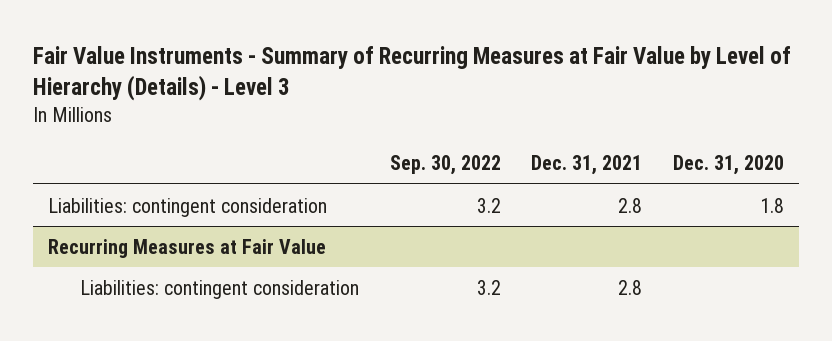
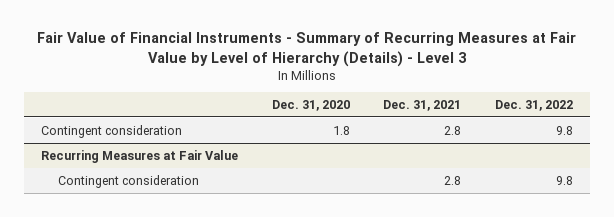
[32,46,791,102] Fair Value Instruments - Summary of Recurring Measures at Fair Value by Level of Hierarchy (Details) - Level 3 -> [36,32,576,67] Fair Value of Financial Instruments - Summary of Recurring Measures at Fair Value by Level of Hierarchy (Details) - Level 3
[389,155,501,176] Sep. 30, 2022 -> none
none -> [495,99,574,111] Dec. 31, 2022
[48,197,328,217] Liabilities: contingent consideration -> [40,124,182,138] Contingent consideration
[80,279,360,299] Liabilities: contingent consideration -> [57,174,199,188] Contingent consideration

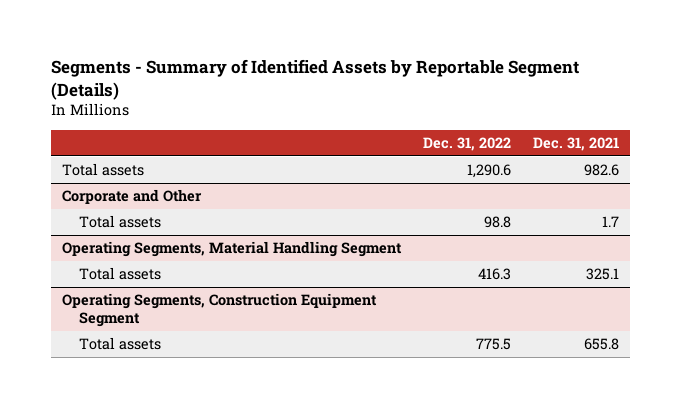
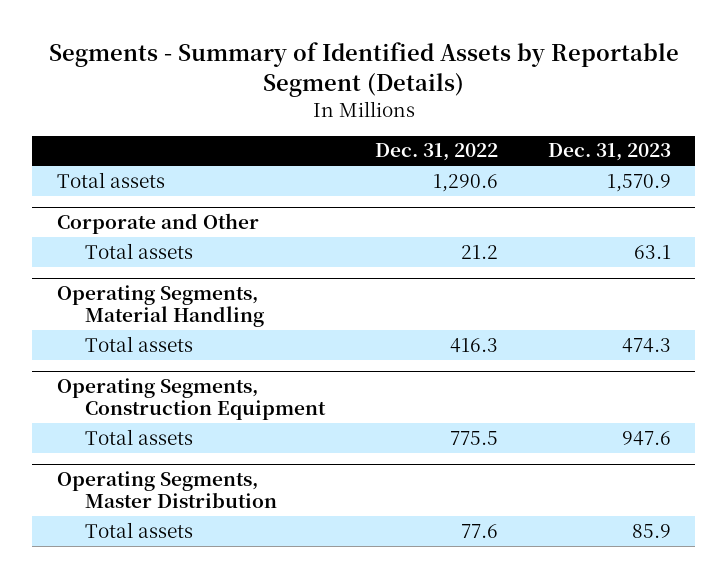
[533,137,620,152] Dec. 31, 2021 -> none
none -> [547,143,671,162] Dec. 31, 2023
[483,216,511,229] 98.8 -> [461,244,499,259] 21.2
[61,241,402,258] Operating Segments, Material Handling Segment -> [56,284,265,327] Operating Segments, Material Handling
[61,293,377,328] Operating Segments, Construction Equipment Segment -> [56,377,327,420] Operating Segments, Construction Equipment
none -> [56,470,278,508] Operating Segments, Master Distribution
none -> [85,521,194,538] Total assets

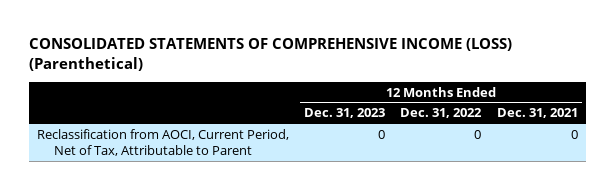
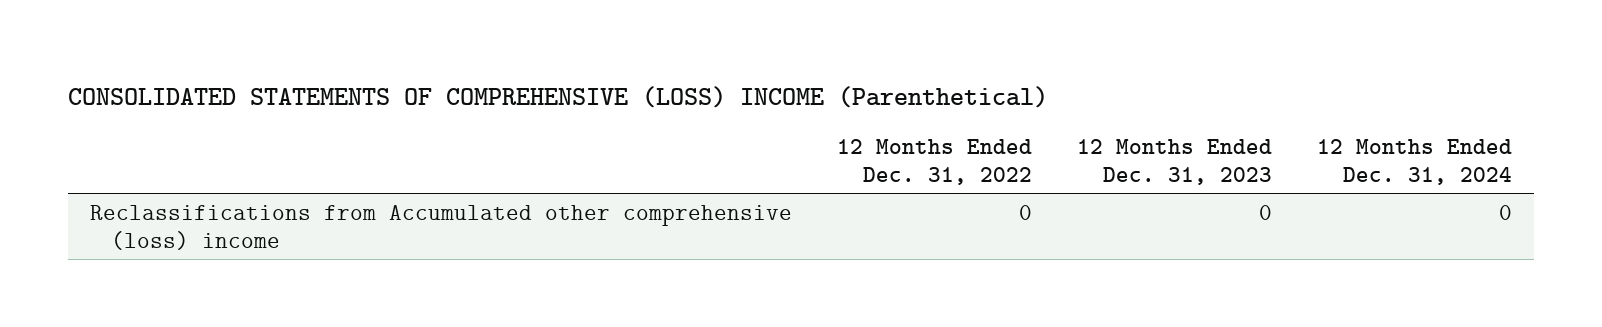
[28,37,512,71] CONSOLIDATED STATEMENTS OF COMPREHENSIVE INCOME (LOSS) (Parenthetical) -> [67,85,1048,108] CONSOLIDATED STATEMENTS OF COMPREHENSIVE (LOSS) INCOME (Parenthetical)
[496,108,578,119] Dec. 31, 2021 -> none
none -> [1316,138,1512,185] 12 Months Ended Dec. 31, 2024
[36,128,289,156] Reclassification from AOCI, Current Period, Net of Tax, Attributable to Parent -> [90,204,793,250] Reclassifications from Accumulated other comprehensive (loss) income

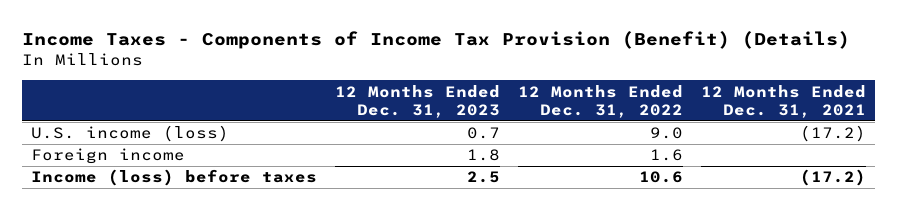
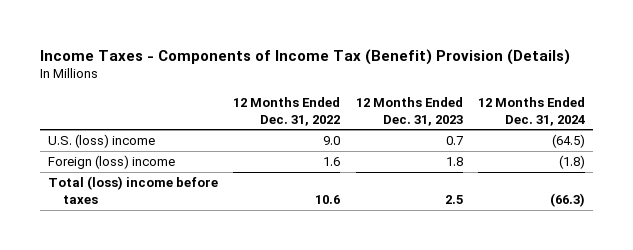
[22,31,851,50] Income Taxes - Components of Income Tax Provision (Benefit) (Details) -> [40,48,571,65] Income Taxes - Components of Income Tax (Benefit) Provision (Details)
[700,84,866,118] 12 Months Ended Dec. 31, 2021 -> none
none -> [478,96,586,126] 12 Months Ended Dec. 31, 2024
[31,125,230,143] U.S. income (loss) -> [47,134,155,149] U.S. (loss) income
[31,148,186,165] Foreign income -> [47,155,175,170] Foreign (loss) income
[31,169,318,187] Income (loss) before taxes -> [47,176,218,204] Total (loss) income before taxes

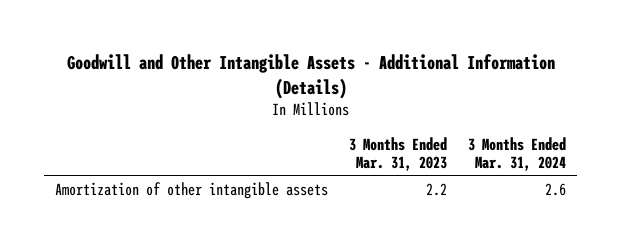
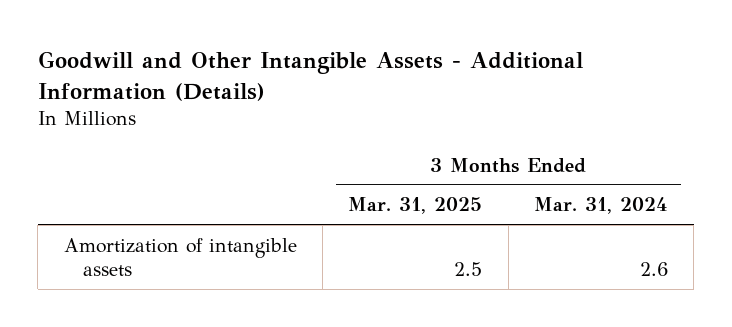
[349,136,448,172] 3 Months Ended Mar. 31, 2023 -> none
none -> [348,197,483,215] Mar. 31, 2025
[54,182,328,200] Amortization of other intangible assets -> [63,237,297,277] Amortization of intangible assets

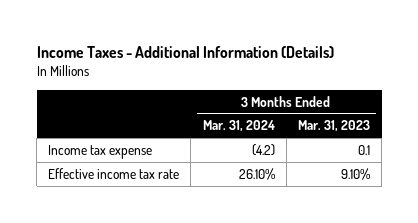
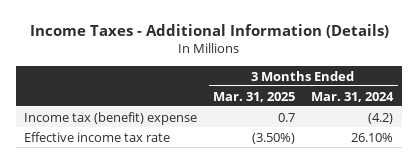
[297,120,370,133] Mar. 31, 2023 -> none
none -> [213,91,296,102] Mar. 31, 2025
[48,144,153,159] Income tax expense -> [23,111,197,125] Income tax (benefit) expense

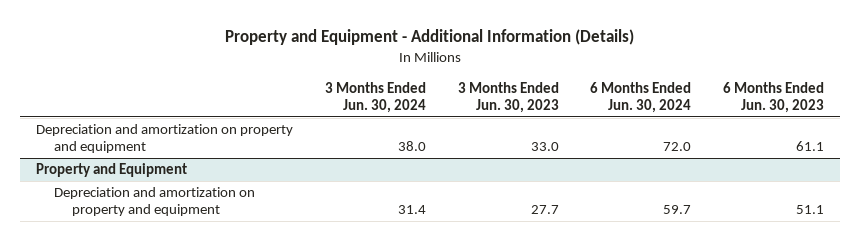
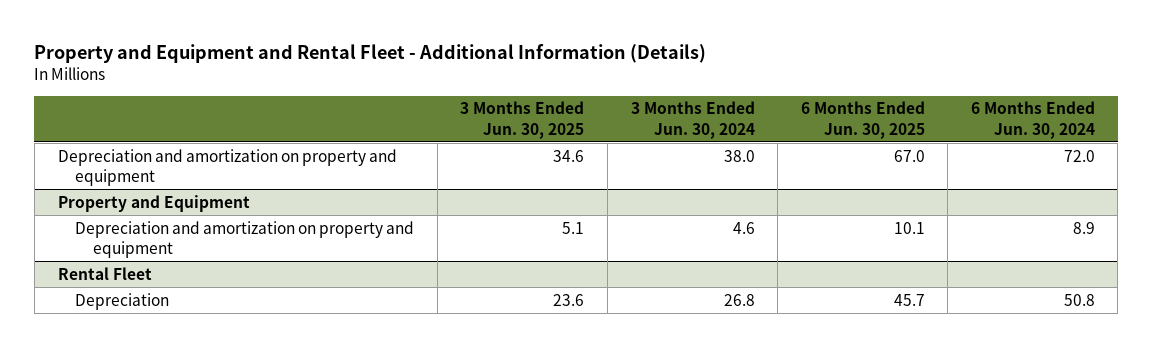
[225,29,635,46] Property and Equipment - Additional Information (Details) -> [34,43,707,63] Property and Equipment and Rental Fleet - Additional Information (Details)
[457,81,559,113] 3 Months Ended Jun. 30, 2023 -> none
[723,81,825,113] 6 Months Ended Jun. 30, 2023 -> none
none -> [460,101,585,139] 3 Months Ended Jun. 30, 2025
none -> [800,101,925,139] 6 Months Ended Jun. 30, 2025
[397,205,426,215] 31.4 -> [732,221,755,234] 4.6
[663,205,692,215] 59.7 -> [1072,221,1095,234] 8.9
none -> [57,266,152,280] Rental Fleet
none -> [75,292,170,310] Depreciation

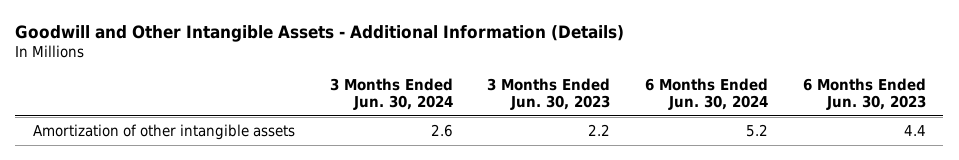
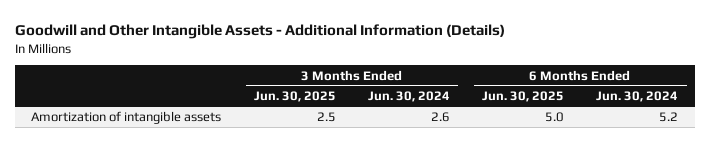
[487,78,611,111] 3 Months Ended Jun. 30, 2023 -> none
[802,78,926,111] 6 Months Ended Jun. 30, 2023 -> none
none -> [253,91,336,103] Jun. 30, 2025
none -> [482,91,565,103] Jun. 30, 2025
[32,124,295,141] Amortization of other intangible assets -> [31,111,222,125] Amortization of intangible assets

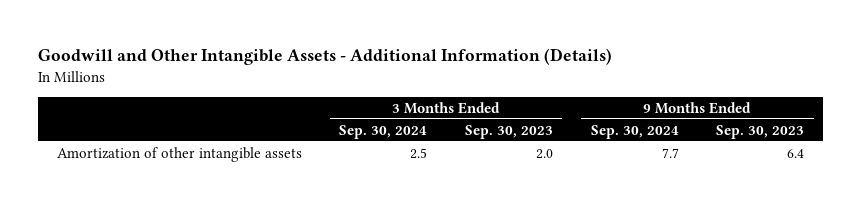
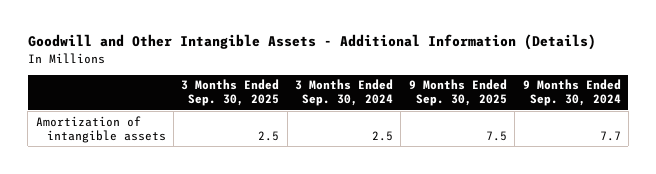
[464,124,553,139] Sep. 30, 2023 -> none
[716,124,805,139] Sep. 30, 2023 -> none
none -> [181,79,280,107] 3 Months Ended Sep. 30, 2025
none -> [408,79,507,107] 9 Months Ended Sep. 30, 2025
[56,146,302,162] Amortization of other intangible assets -> [35,115,166,143] Amortization of intangible assets

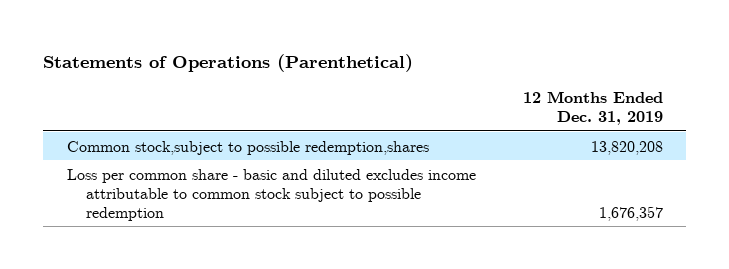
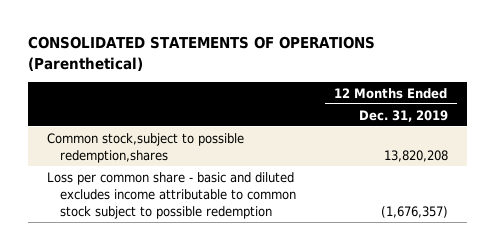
[43,53,414,72] Statements of Operations (Parenthetical) -> [27,36,375,71] CONSOLIDATED STATEMENTS OF OPERATIONS (Parenthetical)
[598,205,663,221] 1,676,357 -> [380,205,448,218] (1,676,357)

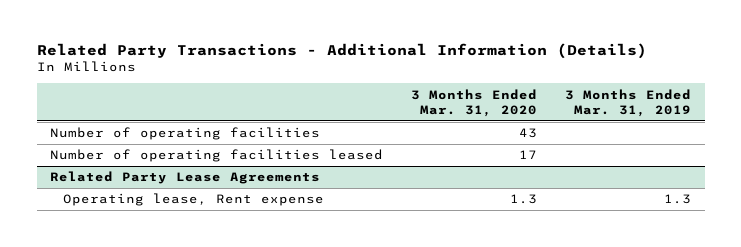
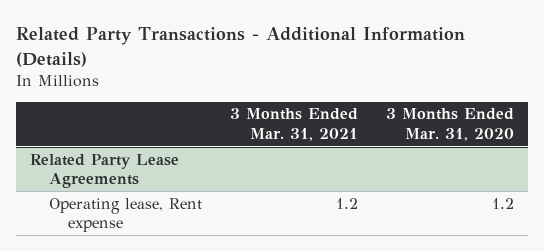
[564,88,691,117] 3 Months Ended Mar. 31, 2019 -> none
none -> [229,108,358,141] 3 Months Ended Mar. 31, 2021
[50,127,321,141] Number of operating facilities -> none
[50,149,384,163] Number of operating facilities leased -> none
[510,194,538,205] 1.3 -> [491,197,514,209] 1.2

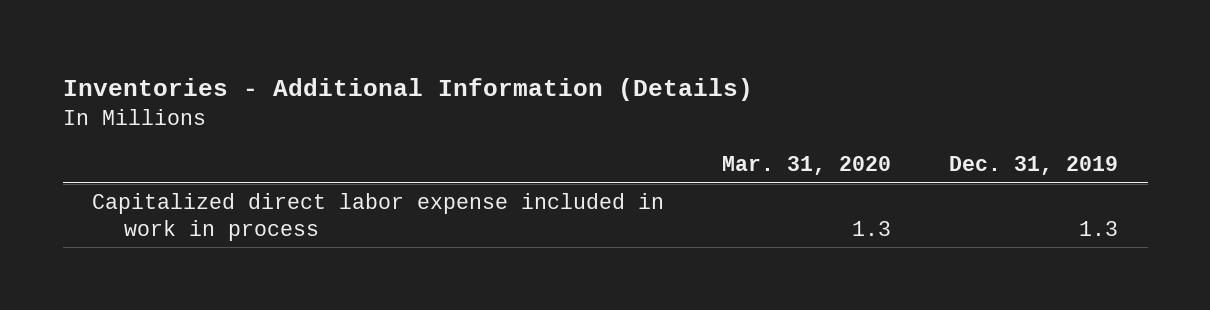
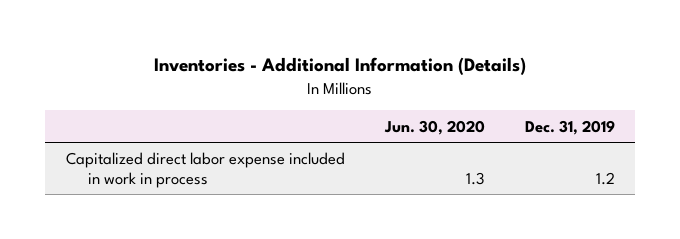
[722,156,892,176] Mar. 31, 2020 -> none
none -> [383,119,485,135] Jun. 30, 2020
[1079,221,1119,237] 1.3 -> [595,171,615,185] 1.2

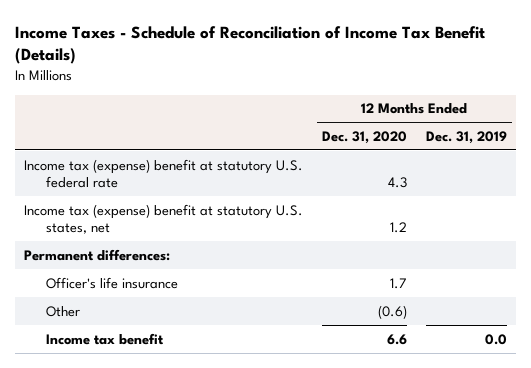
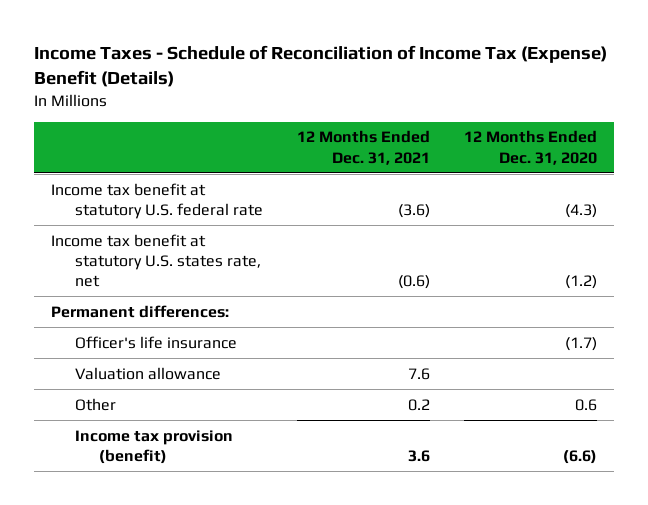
[15,25,486,65] Income Taxes - Schedule of Reconciliation of Income Tax Benefit (Details) -> [33,44,607,87] Income Taxes - Schedule of Reconciliation of Income Tax (Expense) Benefit (Details)
[425,130,507,144] Dec. 31, 2019 -> none
none -> [296,130,430,165] 12 Months Ended Dec. 31, 2021
[24,158,304,188] Income tax (expense) benefit at statutory U.S. federal rate -> [50,182,264,219] Income tax benefit at statutory U.S. federal rate
[388,176,408,188] 4.3 -> [564,203,597,218] (4.3)
[24,203,304,234] Income tax (expense) benefit at statutory U.S. states, net -> [50,233,262,287] Income tax benefit at statutory U.S. states rate, net
[390,221,408,233] 1.2 -> [564,274,597,289] (1.2)
[390,277,408,289] 1.7 -> [564,336,597,351] (1.7)
none -> [75,366,222,380] Valuation allowance
[378,304,408,319] (0.6) -> [574,398,597,411] 0.6
[45,332,164,345] Income tax benefit -> [75,429,234,464] Income tax provision (benefit)
[387,333,408,345] 6.6 -> [562,449,597,464] (6.6)

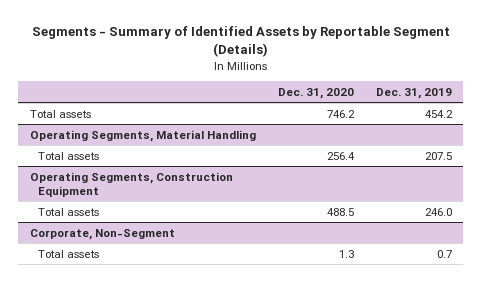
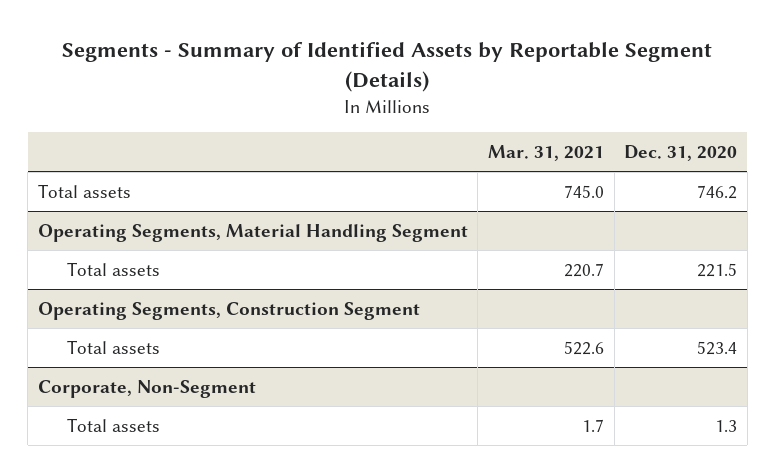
[376,87,453,99] Dec. 31, 2019 -> none
none -> [487,145,604,162] Mar. 31, 2021
[29,129,256,142] Operating Segments, Material Handling -> [37,223,468,242] Operating Segments, Material Handling Segment
[326,151,355,160] 256.4 -> [697,262,738,277] 221.5
[29,171,233,197] Operating Segments, Construction Equipment -> [37,301,420,320] Operating Segments, Construction Segment
[326,207,354,216] 488.5 -> [697,340,738,355] 523.4

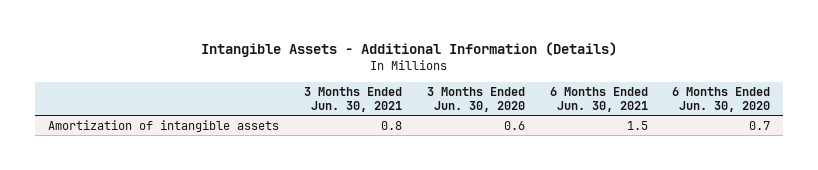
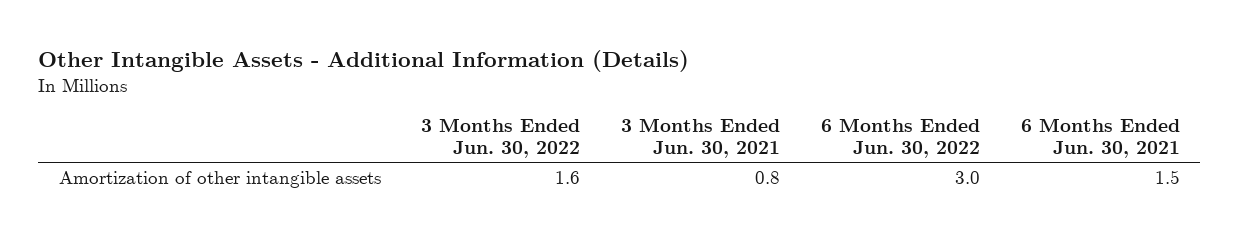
[201,41,618,57] Intangible Assets - Additional Information (Details) -> [38,50,690,73] Other Intangible Assets - Additional Information (Details)
[426,86,525,112] 3 Months Ended Jun. 30, 2020 -> none
[672,86,771,112] 6 Months Ended Jun. 30, 2020 -> none
none -> [421,118,581,158] 3 Months Ended Jun. 30, 2022
none -> [821,118,981,158] 6 Months Ended Jun. 30, 2022
[47,120,279,133] Amortization of intangible assets -> [58,171,381,189] Amortization of other intangible assets

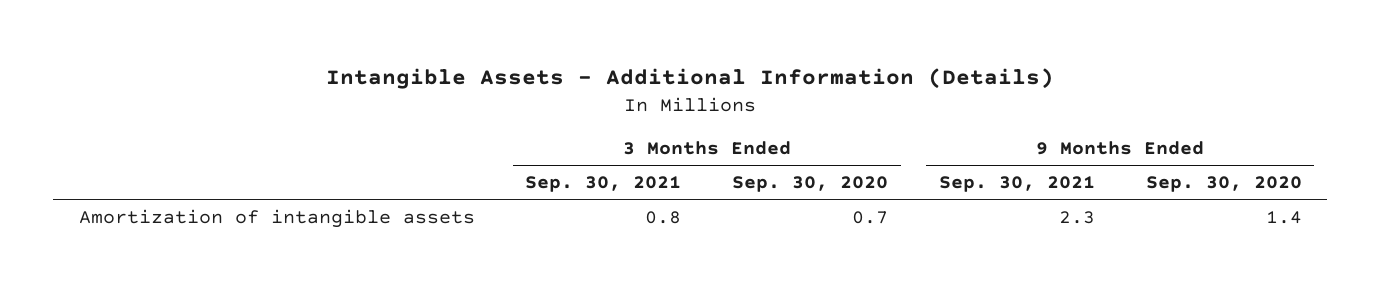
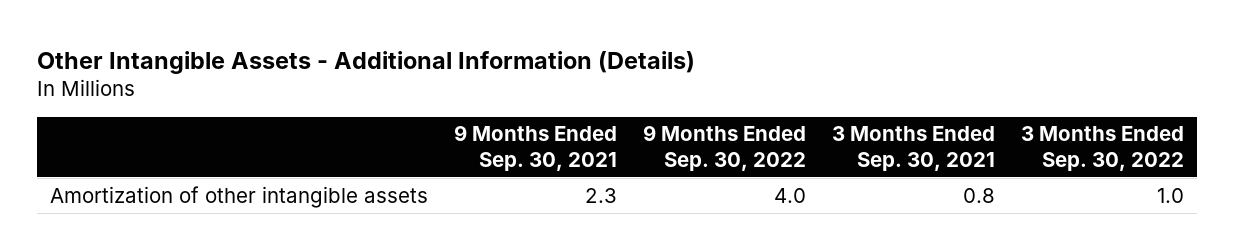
[326,68,1055,90] Intangible Assets - Additional Information (Details) -> [37,50,696,74] Other Intangible Assets - Additional Information (Details)
[732,176,889,193] Sep. 30, 2020 -> none
[1145,176,1302,193] Sep. 30, 2020 -> none
none -> [642,125,806,171] 9 Months Ended Sep. 30, 2022
none -> [1020,126,1184,171] 3 Months Ended Sep. 30, 2022
[78,208,475,228] Amortization of intangible assets -> [50,185,429,208] Amortization of other intangible assets

